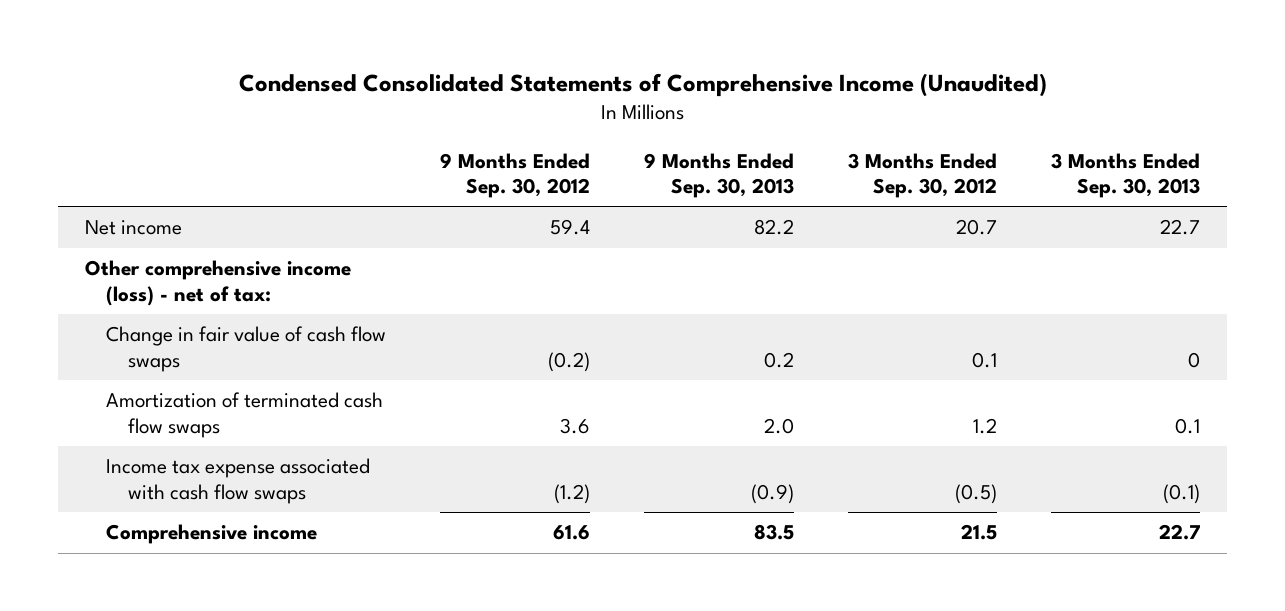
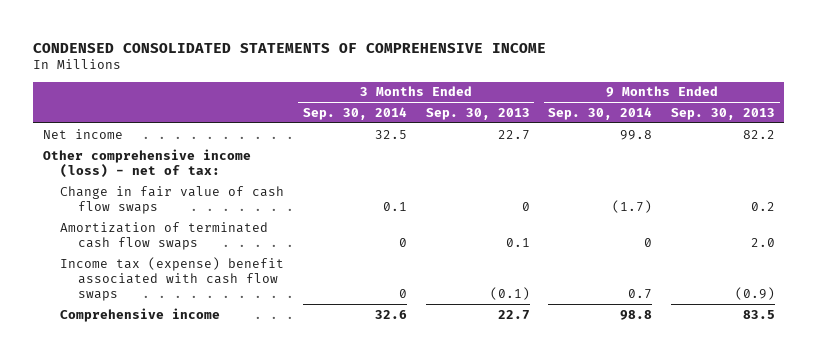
[238,72,1047,97] Condensed Consolidated Statements of Comprehensive Income (Unaudited) -> [33,42,547,53] CONDENSED CONSOLIDATED STATEMENTS OF COMPREHENSIVE INCOME
[440,152,591,199] 9 Months Ended Sep. 30, 2012 -> none
[848,152,998,199] 3 Months Ended Sep. 30, 2012 -> none
none -> [303,106,408,120] Sep. 30, 2014
none -> [548,106,653,120] Sep. 30, 2014
[106,458,371,504] Income tax expense associated with cash flow swaps -> [60,256,285,301] Income tax (expense) benefit associated with cash flow swaps

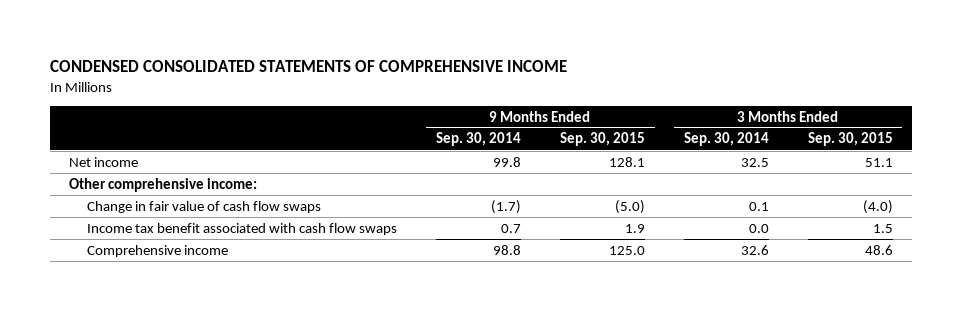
[425,107,530,120] Sep. 30, 2013 -> none
[670,107,775,120] Sep. 30, 2013 -> none
none -> [559,132,645,147] Sep. 30, 2015
none -> [807,132,893,147] Sep. 30, 2015
[42,148,251,178] Other comprehensive income (loss) - net of tax: -> [69,177,258,192] Other comprehensive income:
[60,221,269,250] Amortization of terminated cash flow swaps -> none
[60,256,285,301] Income tax (expense) benefit associated with cash flow swaps -> [87,222,398,235] Income tax benefit associated with cash flow swaps
[399,288,408,298] 0 -> [748,223,769,233] 0.0

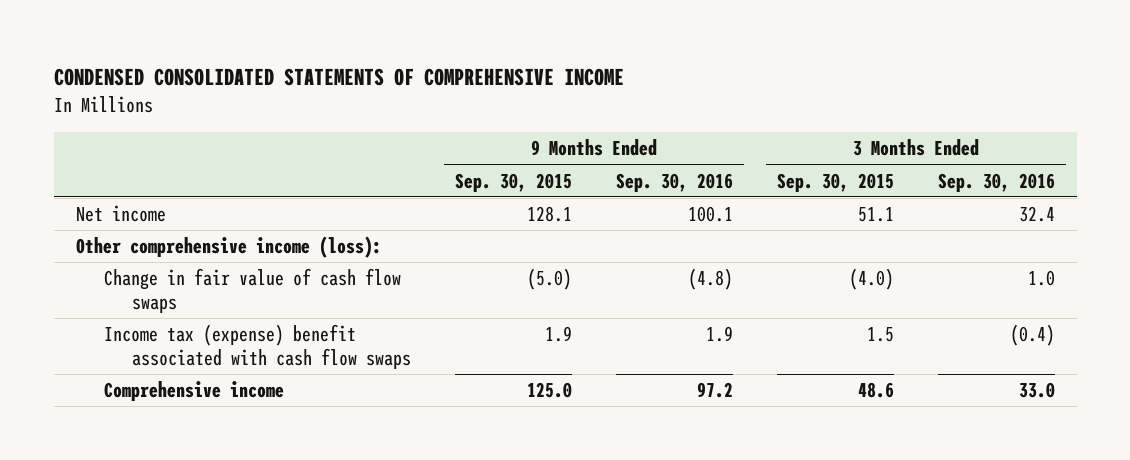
[436,132,522,147] Sep. 30, 2014 -> none
[683,132,769,147] Sep. 30, 2014 -> none
none -> [616,172,734,192] Sep. 30, 2016
none -> [937,172,1055,192] Sep. 30, 2016
[69,177,258,192] Other comprehensive income: -> [75,236,382,259] Other comprehensive income (loss):
[87,222,398,235] Income tax benefit associated with cash flow swaps -> [103,324,412,369] Income tax (expense) benefit associated with cash flow swaps

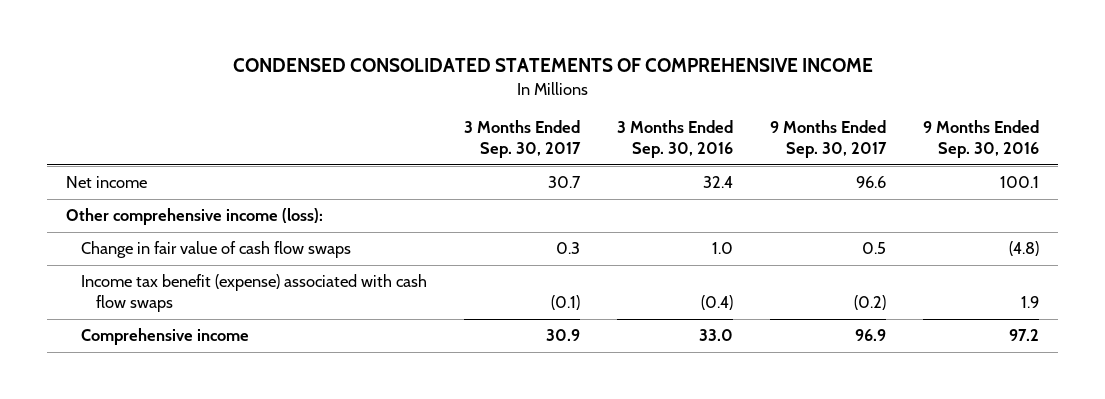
[455,172,573,192] Sep. 30, 2015 -> none
[777,172,895,192] Sep. 30, 2015 -> none
none -> [464,120,582,159] 3 Months Ended Sep. 30, 2017
none -> [770,120,888,159] 9 Months Ended Sep. 30, 2017
[103,324,412,369] Income tax (expense) benefit associated with cash flow swaps -> [81,274,428,313] Income tax benefit (expense) associated with cash flow swaps

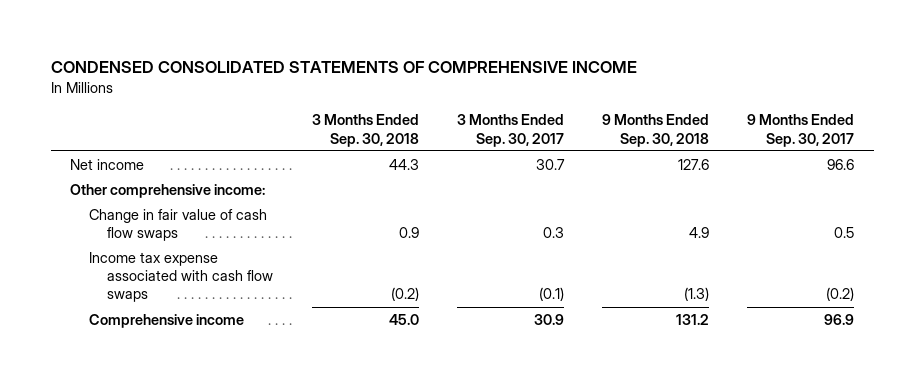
[617,120,734,159] 3 Months Ended Sep. 30, 2016 -> none
[923,120,1040,159] 9 Months Ended Sep. 30, 2016 -> none
none -> [311,114,419,147] 3 Months Ended Sep. 30, 2018
none -> [602,114,710,147] 9 Months Ended Sep. 30, 2018
[65,208,323,226] Other comprehensive income (loss): -> [69,183,265,198] Other comprehensive income:
[81,274,428,313] Income tax benefit (expense) associated with cash flow swaps -> [88,251,274,303] Income tax expense associated with cash flow swaps

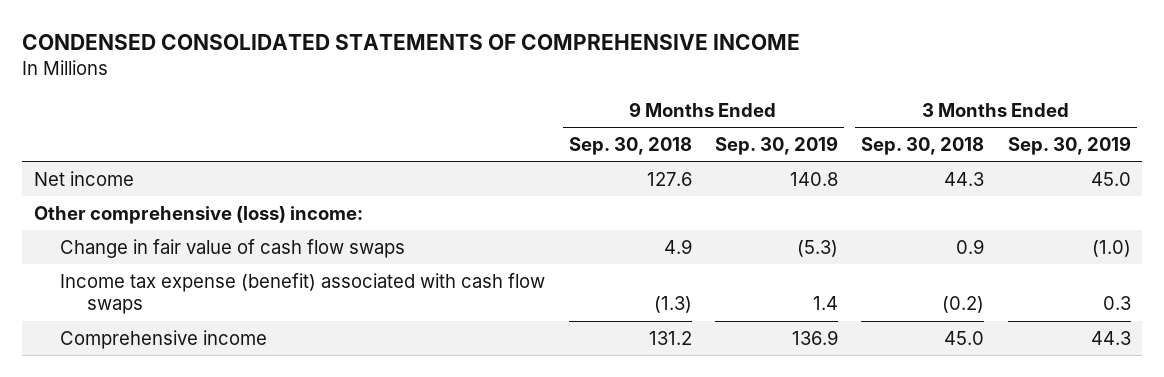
[456,114,564,147] 3 Months Ended Sep. 30, 2017 -> none
[747,114,855,147] 9 Months Ended Sep. 30, 2017 -> none
none -> [714,136,838,156] Sep. 30, 2019
none -> [1007,136,1131,156] Sep. 30, 2019
[69,183,265,198] Other comprehensive income: -> [33,205,363,224] Other comprehensive (loss) income:
[88,251,274,303] Income tax expense associated with cash flow swaps -> [60,272,546,315] Income tax expense (benefit) associated with cash flow swaps

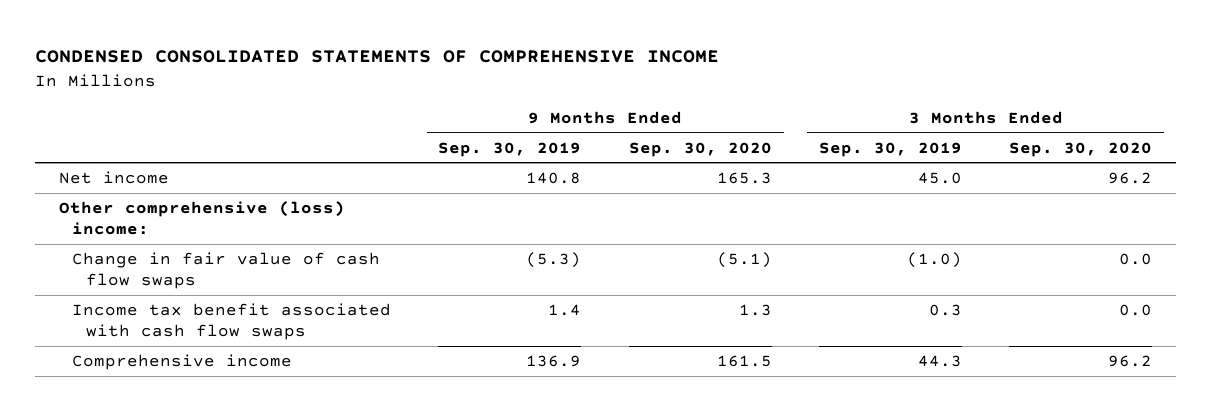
[568,137,692,156] Sep. 30, 2018 -> none
[861,137,985,156] Sep. 30, 2018 -> none
none -> [628,141,772,157] Sep. 30, 2020
none -> [1009,141,1153,157] Sep. 30, 2020
[60,272,546,315] Income tax expense (benefit) associated with cash flow swaps -> [72,302,392,341] Income tax benefit associated with cash flow swaps

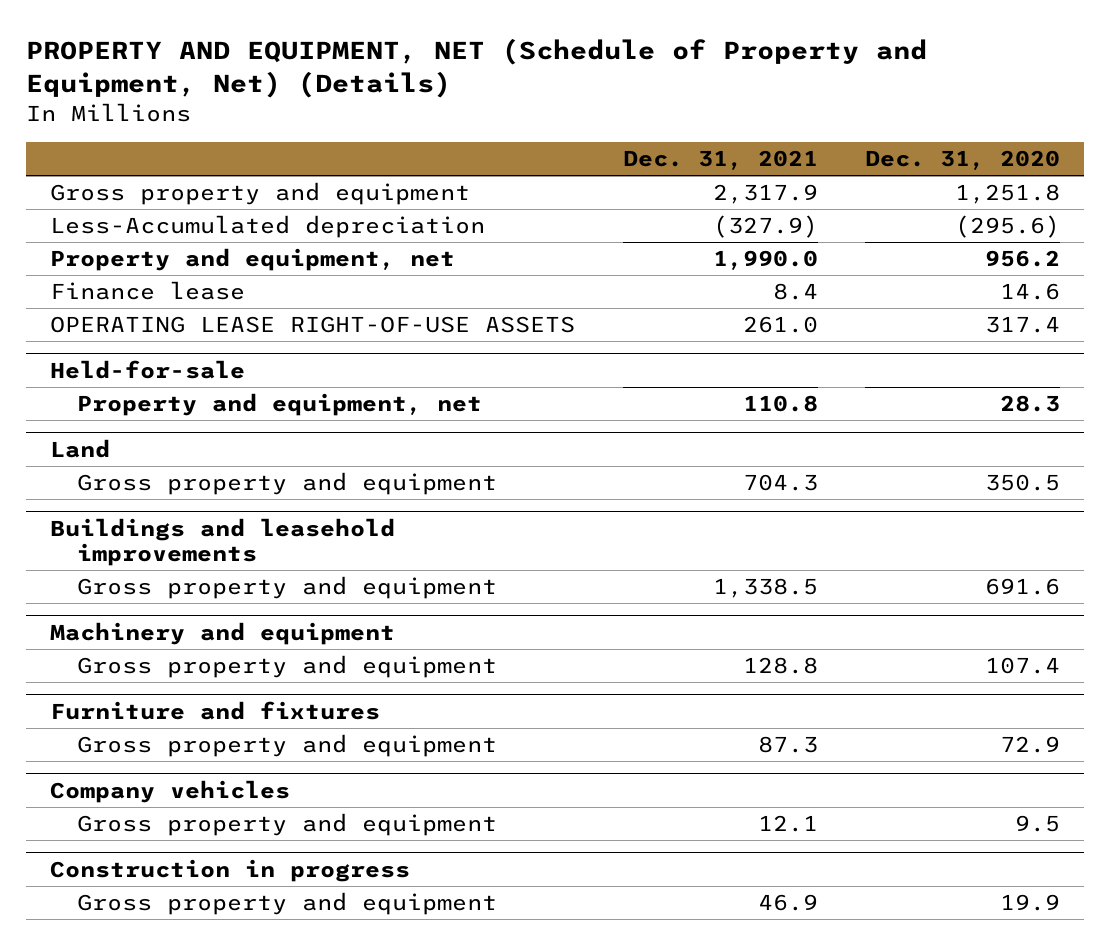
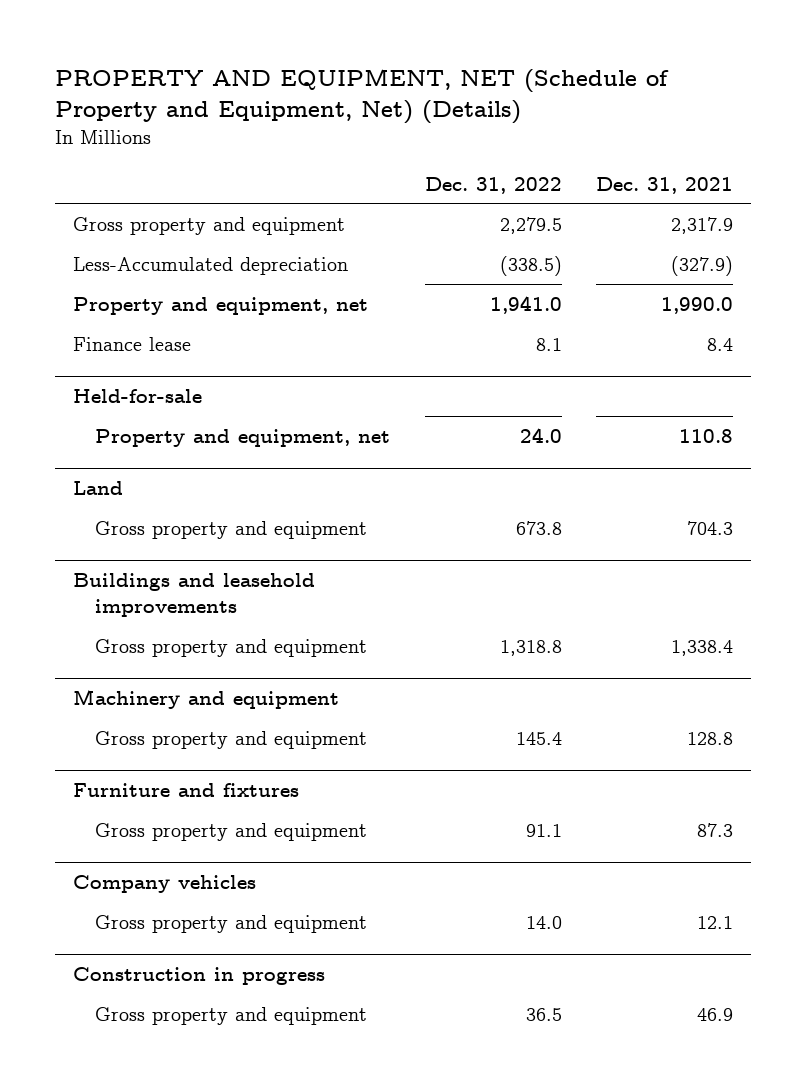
[865,150,1061,171] Dec. 31, 2020 -> none
none -> [424,176,562,194] Dec. 31, 2022
[50,315,576,333] OPERATING LEASE RIGHT-OF-USE ASSETS -> none
[712,577,818,598] 1,338.5 -> [671,639,734,656] 1,338.4

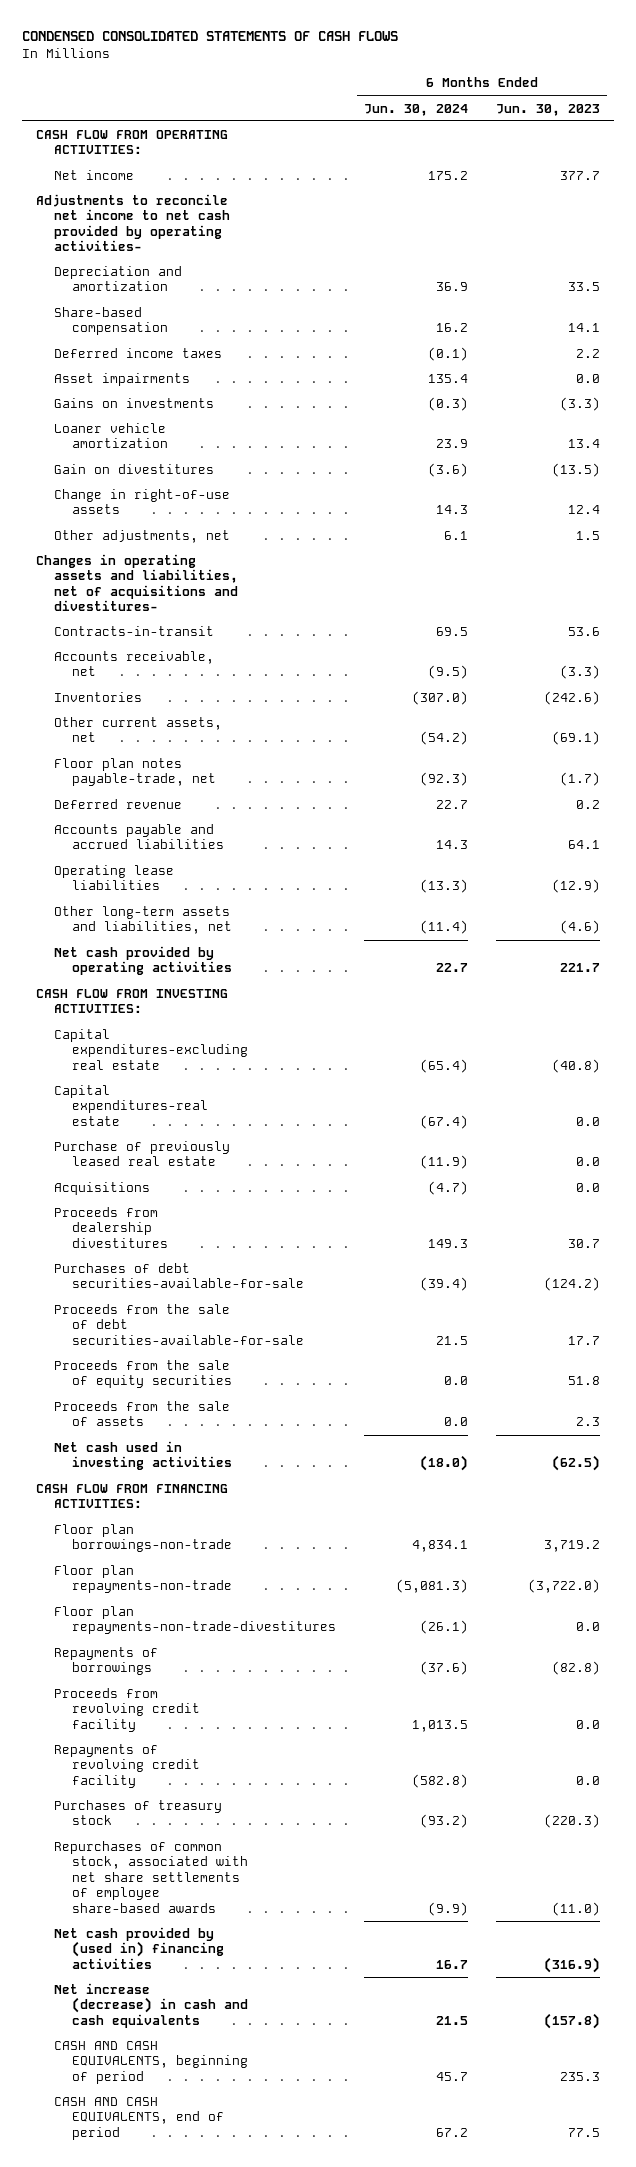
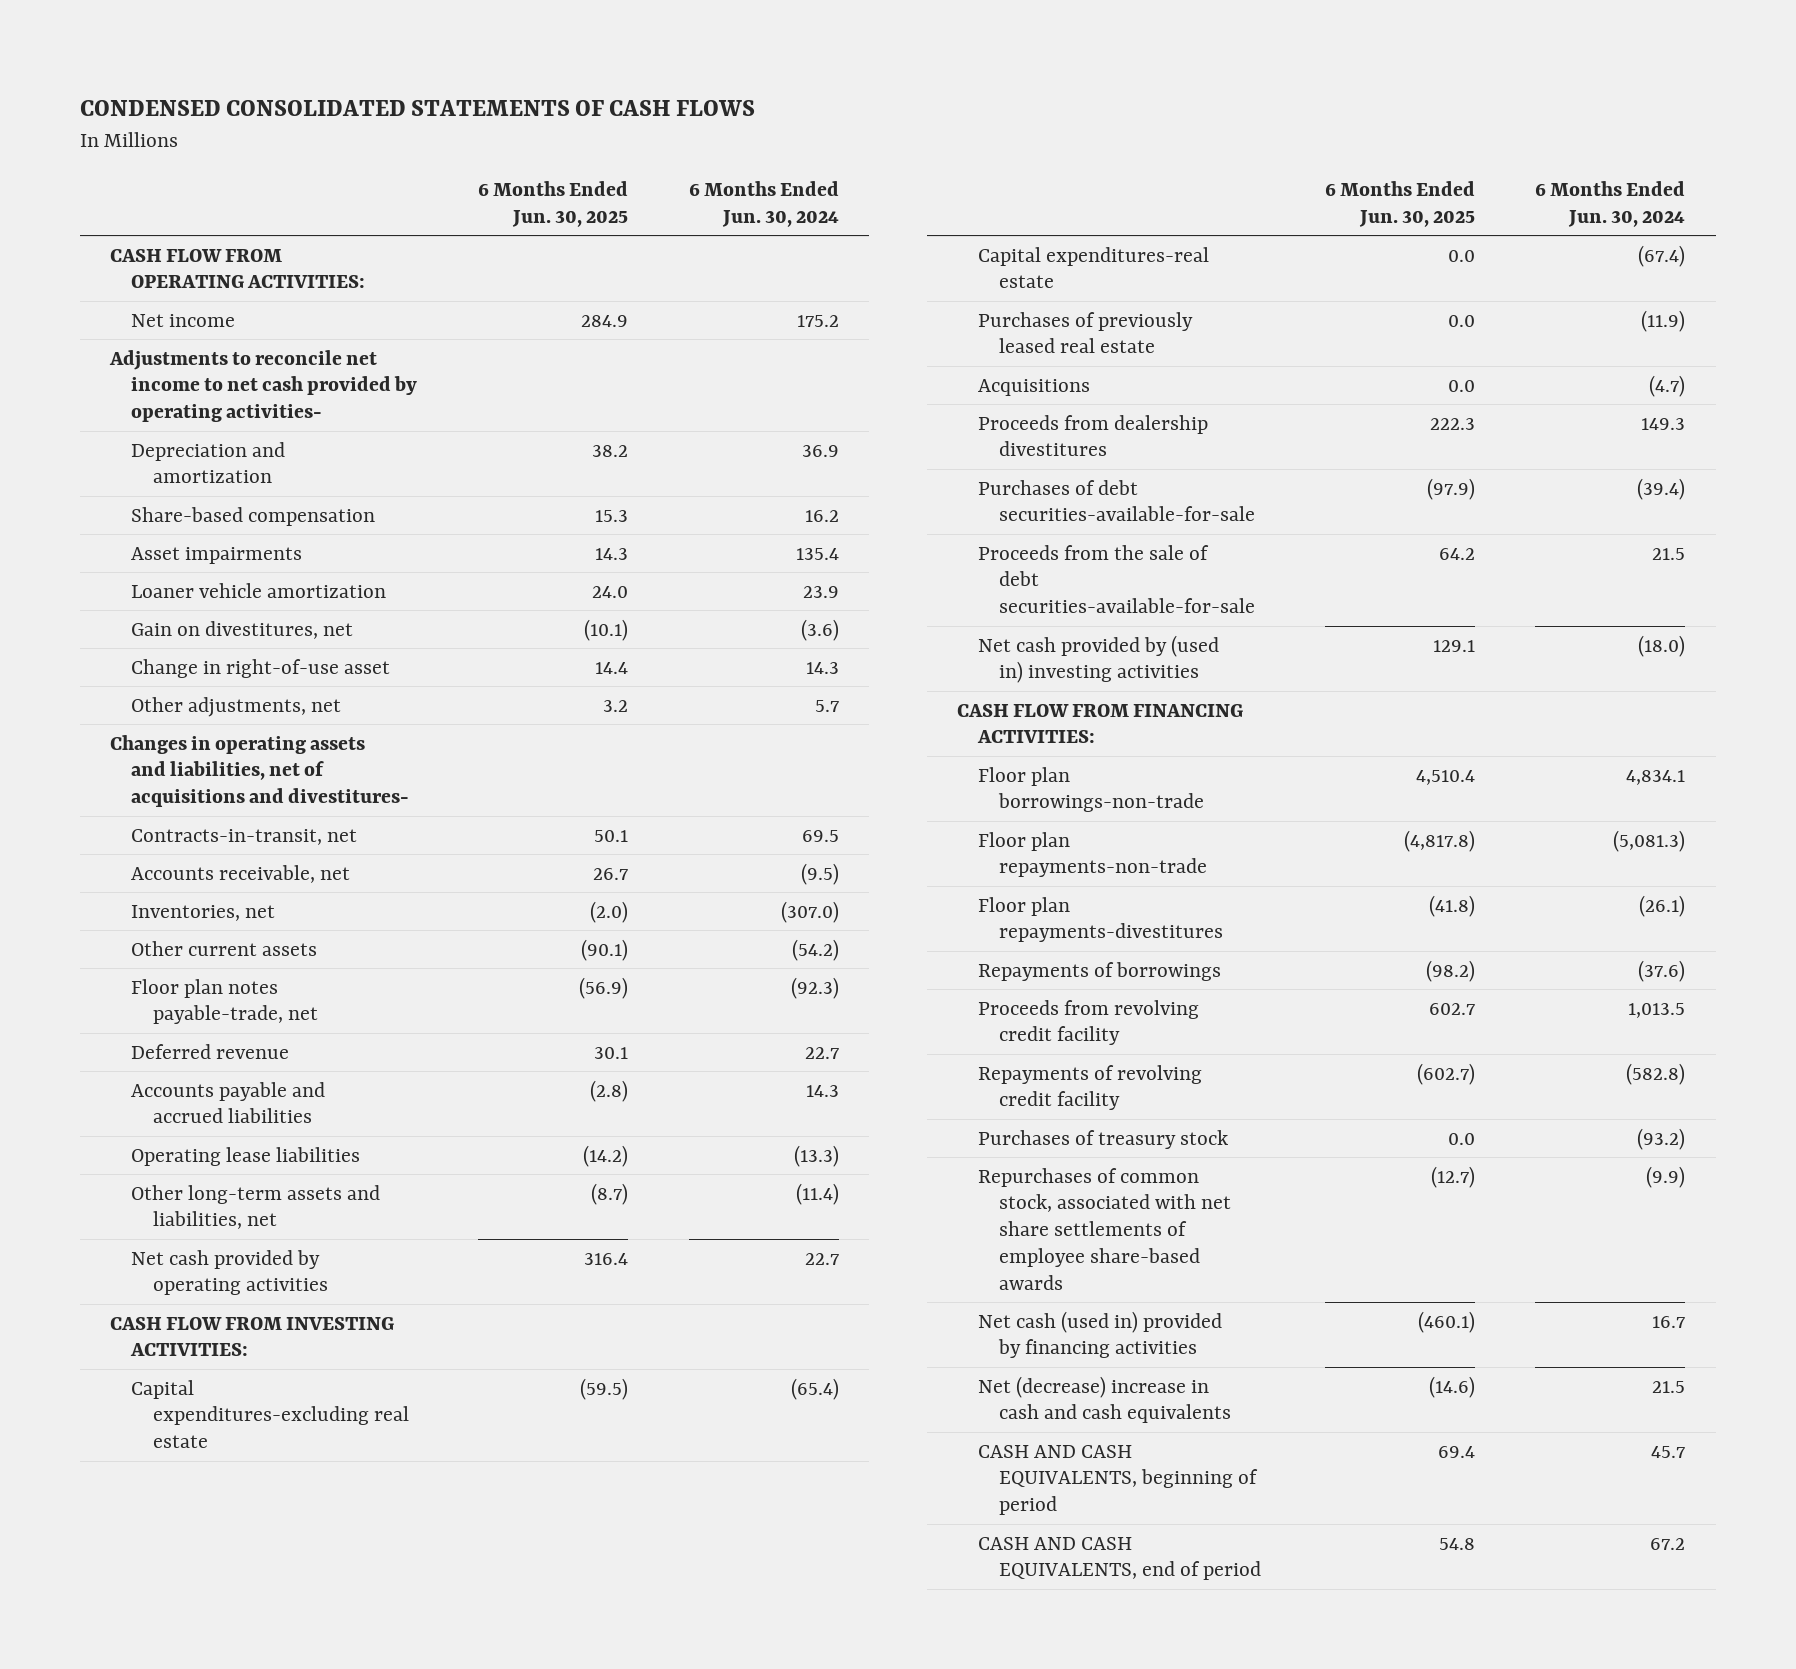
[495,103,600,116] Jun. 30, 2023 -> none
none -> [478,180,629,227] 6 Months Ended Jun. 30, 2025
[54,347,223,358] Deferred income taxes -> none
[54,397,215,408] Gains on investments -> none
[54,463,215,474] Gain on divestitures -> [131,620,354,639] Gain on divestitures, net
[54,488,231,515] Change in right-of-use assets -> [131,658,391,678] Change in right-of-use asset
[444,530,469,540] 6.1 -> [814,699,839,712] 5.7
[54,625,215,636] Contracts-in-transit -> [131,828,358,845] Contracts-in-transit, net
[54,691,143,702] Inventories -> [131,904,276,921] Inventories, net
[54,716,223,743] Other current assets, net -> [131,940,318,956] Other current assets
[54,1140,231,1167] Purchase of previously leased real estate -> [978,311,1194,354] Purchases of previously leased real estate
[54,1359,233,1389] Proceeds from the sale of equity securities -> none
[54,1400,231,1427] Proceeds from the sale of assets -> none
[54,1440,233,1471] Net cash used in investing activities -> [978,634,1220,684] Net cash provided by (used in) investing activities
[54,1605,337,1635] Floor plan repayments-non-trade-divestitures -> [978,896,1224,943] Floor plan repayments-divestitures
[54,1926,225,1969] Net cash provided by (used in) financing activities -> [978,1310,1223,1359] Net cash (used in) provided by financing activities
[54,1982,249,2028] Net increase (decrease) in cash and cash equivalents -> [978,1375,1232,1424] Net (decrease) increase in cash and cash equivalents

